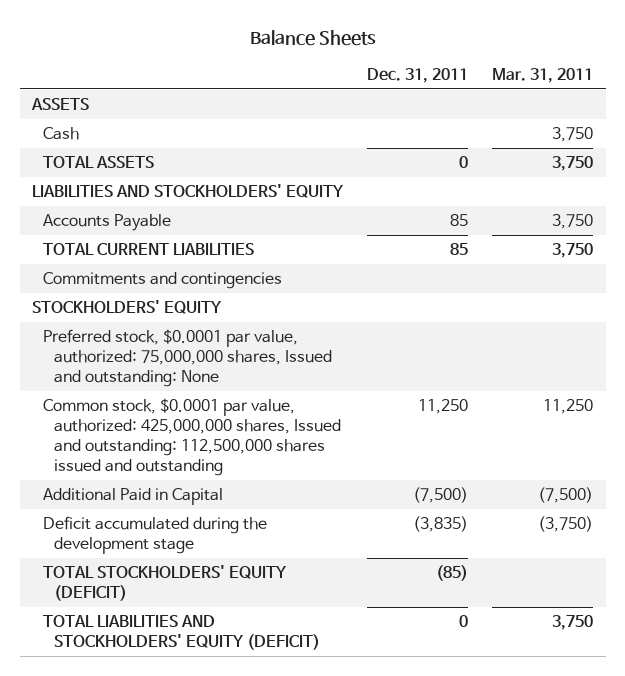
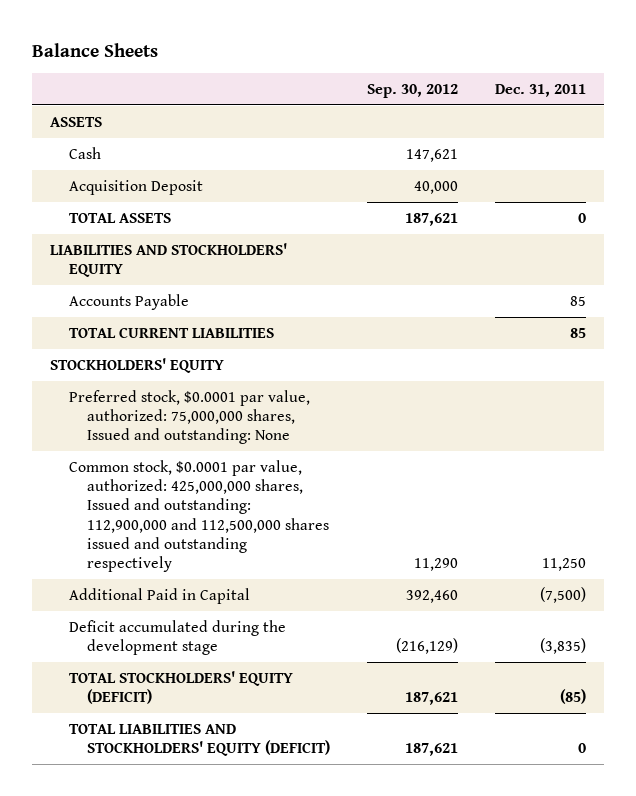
[492,67,594,83] Mar. 31, 2011 -> none
none -> [367,83,459,98] Sep. 30, 2012
none -> [68,179,203,195] Acquisition Deposit
[42,272,282,290] Commitments and contingencies -> none
[42,398,341,476] Common stock, $0.0001 par value, authorized: 425,000,000 shares, Issued and outstanding: 112,500,000 shares issued and outstanding -> [68,459,330,572] Common stock, $0.0001 par value, authorized: 425,000,000 shares, Issued and outstanding: 112,900,000 and 112,500,000 shares issued and outstanding respectively

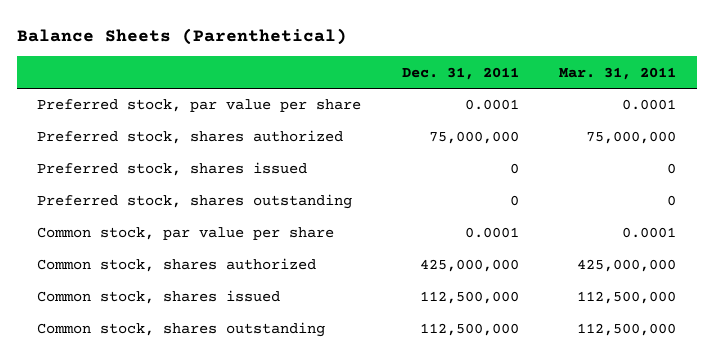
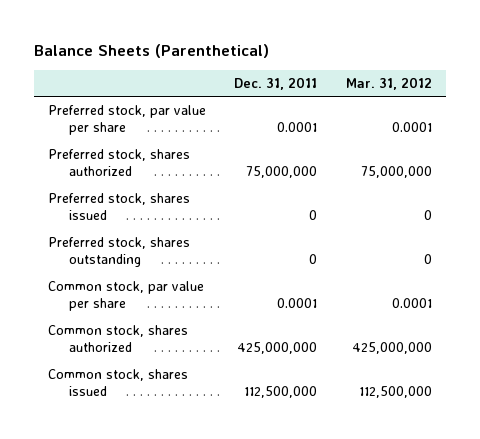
[559,66,677,80] Mar. 31, 2011 -> none
none -> [345,77,432,91] Mar. 31, 2012
[37,322,326,338] Common stock, shares outstanding -> none

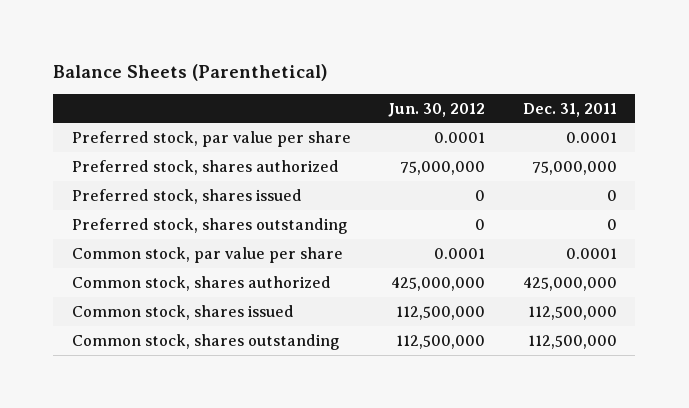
[345,77,432,91] Mar. 31, 2012 -> none
none -> [388,102,486,117] Jun. 30, 2012
none -> [71,333,340,350] Common stock, shares outstanding

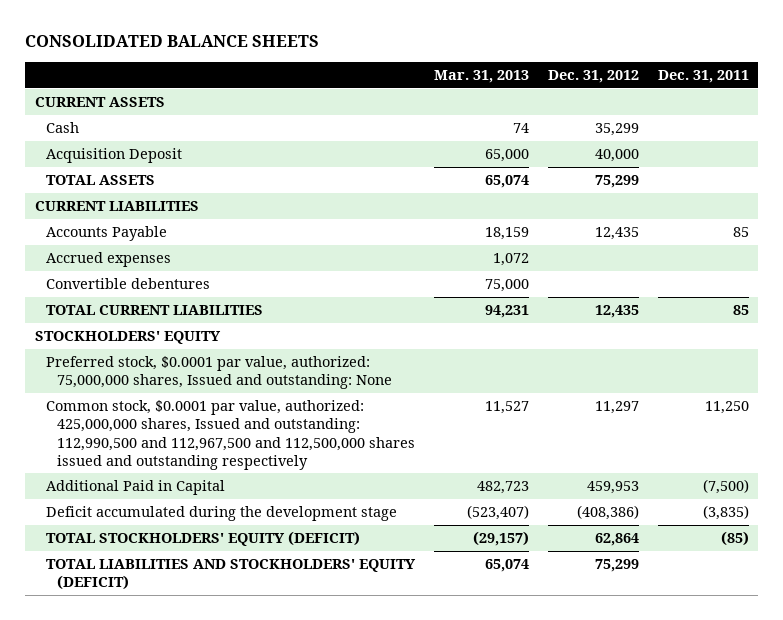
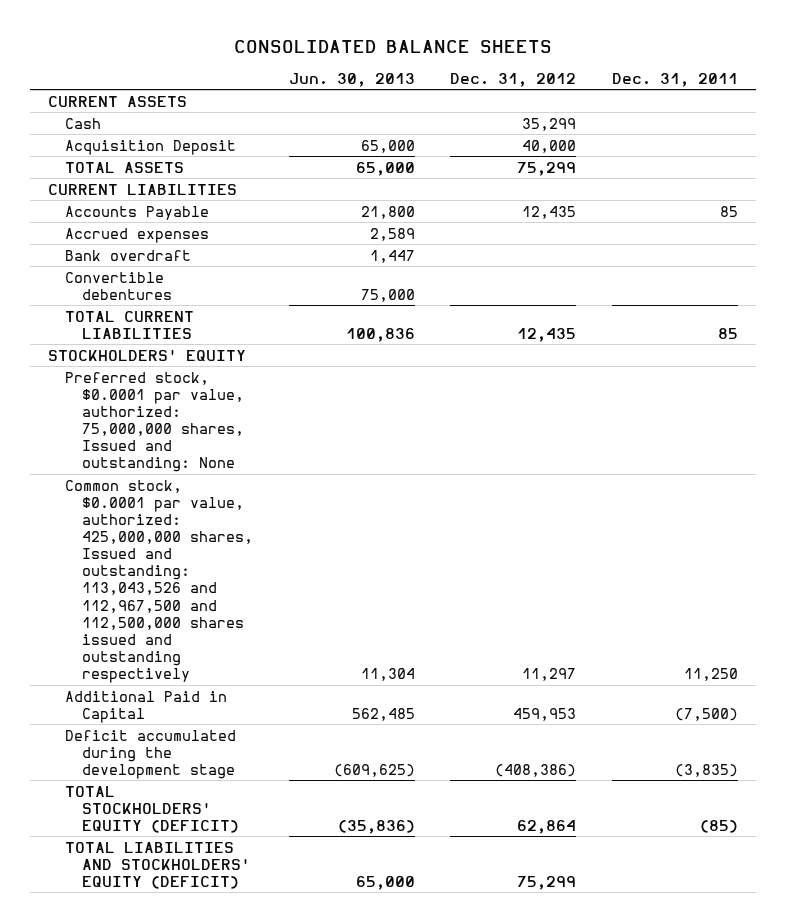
[433,69,529,83] Mar. 31, 2013 -> none
none -> [288,72,415,87] Jun. 30, 2013
none -> [65,249,192,261] Bank overdraft
[45,400,415,470] Common stock, $0.0001 par value, authorized: 425,000,000 shares, Issued and outstanding: 112,990,500 and 112,967,500 and 112,500,000 shares issued and outstanding respectively -> [65,479,254,684] Common stock, $0.0001 par value, authorized: 425,000,000 shares, Issued and outstanding: 113,043,526 and 112,967,500 and 112,500,000 shares issued and outstanding respectively

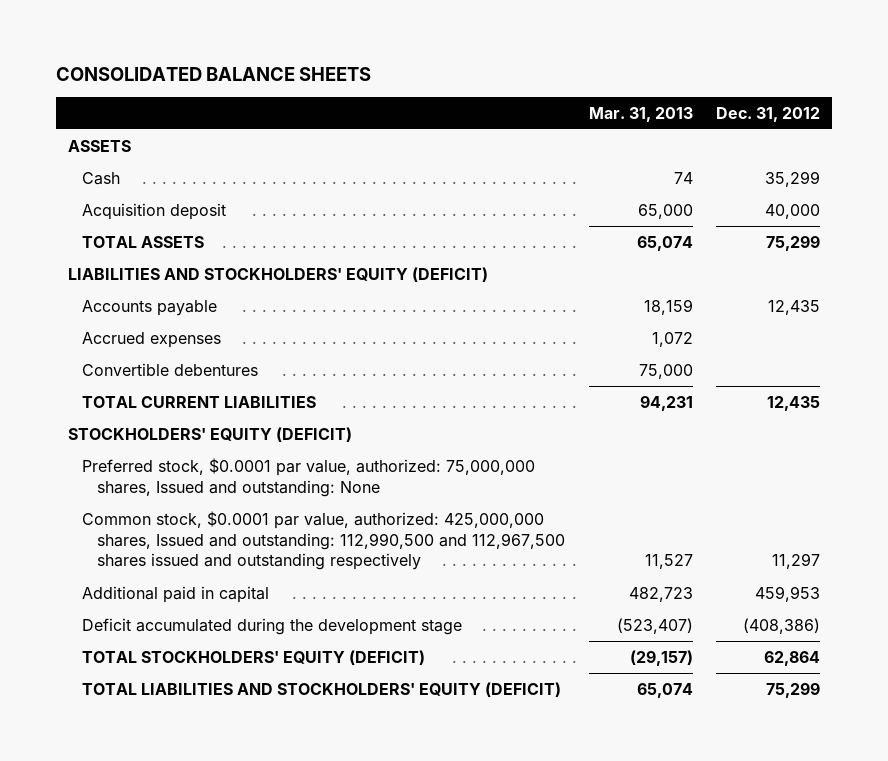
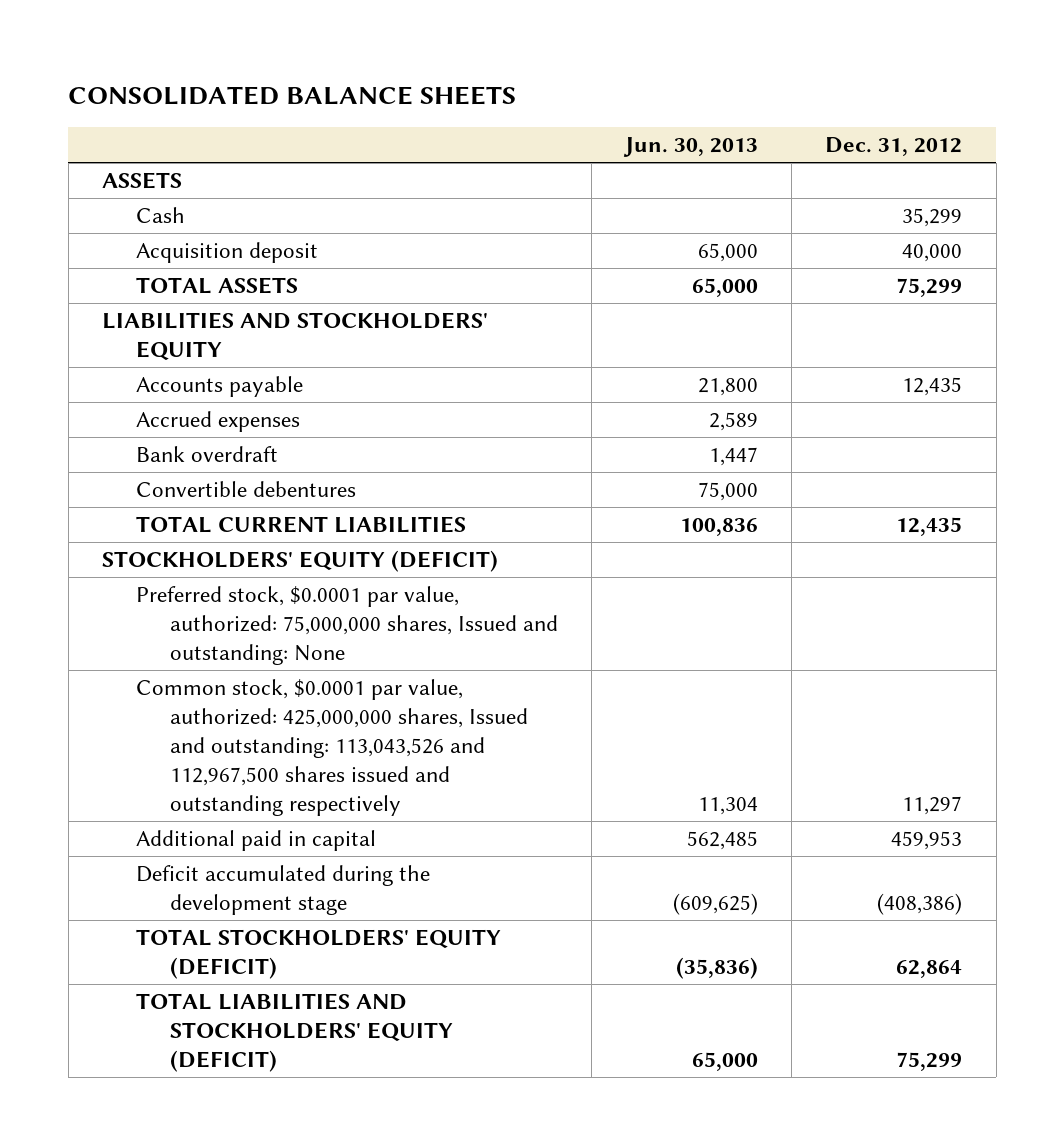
[588,106,693,122] Mar. 31, 2013 -> none
none -> [623,136,759,157] Jun. 30, 2013
[67,267,488,283] LIABILITIES AND STOCKHOLDERS' EQUITY (DEFICIT) -> [101,312,488,362] LIABILITIES AND STOCKHOLDERS' EQUITY
none -> [135,446,278,463] Bank overdraft
[82,511,565,571] Common stock, $0.0001 par value, authorized: 425,000,000 shares, Issued and outstanding: 112,990,500 and 112,967,500 shares issued and outstanding respectively -> [135,679,529,817] Common stock, $0.0001 par value, authorized: 425,000,000 shares, Issued and outstanding: 113,043,526 and 112,967,500 shares issued and outstanding respectively

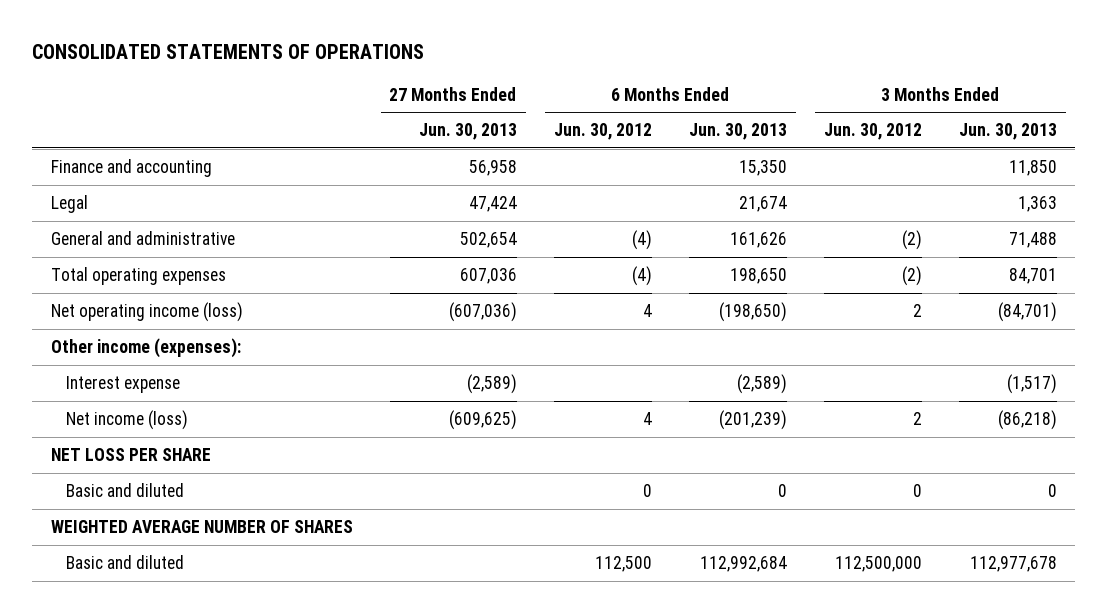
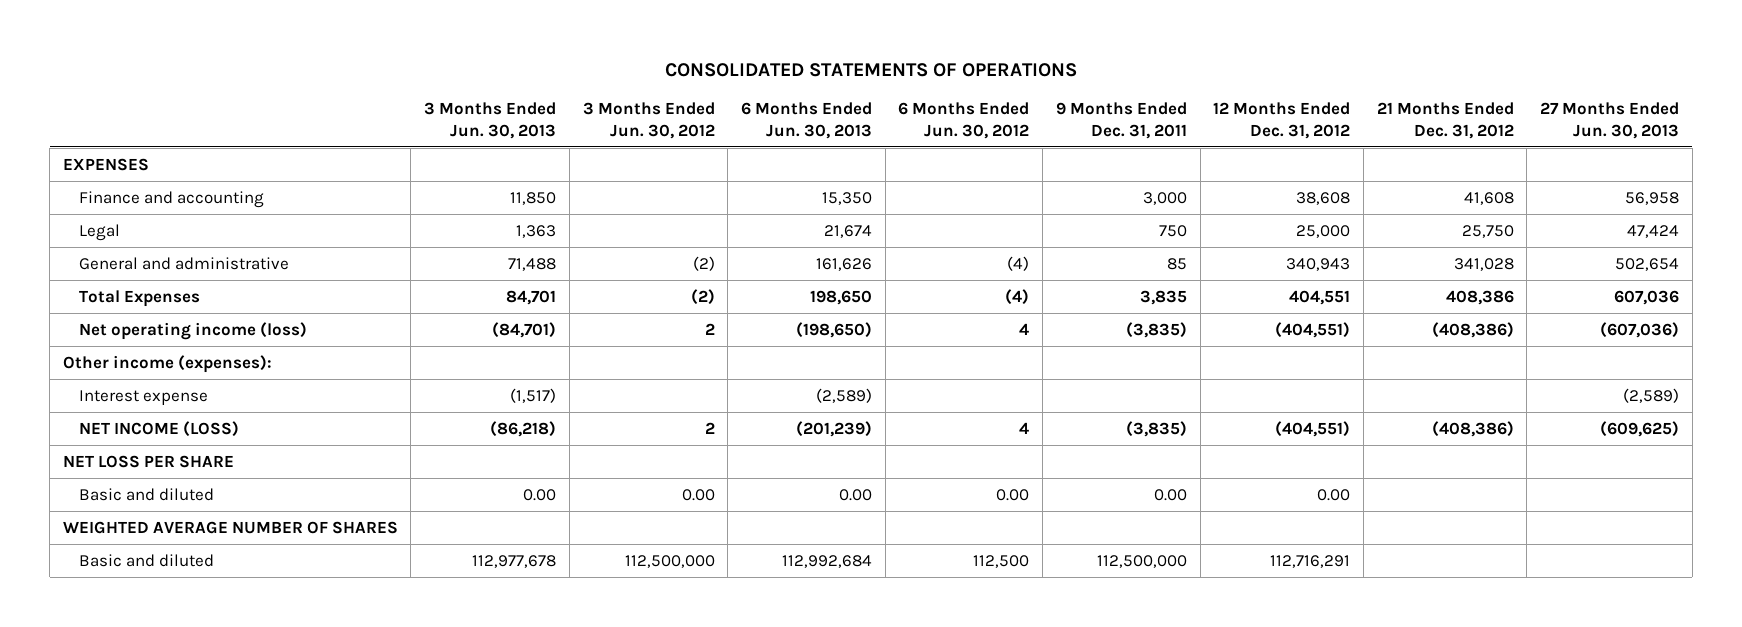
none -> [1055,102,1187,139] 9 Months Ended Dec. 31, 2011
none -> [1213,102,1351,139] 12 Months Ended Dec. 31, 2012
none -> [1376,102,1514,139] 21 Months Ended Dec. 31, 2012
none -> [62,157,149,171] EXPENSES
[50,266,226,285] Total operating expenses -> [78,289,200,307] Total Expenses
[66,409,189,430] Net income (loss) -> [78,420,239,437] NET INCOME (LOSS)
[642,483,652,497] 0 -> [996,488,1030,501] 0.00
[777,483,787,497] 0 -> [838,488,872,501] 0.00
[912,483,922,497] 0 -> [681,488,715,501] 0.00
[1047,483,1057,497] 0 -> [523,488,557,501] 0.00

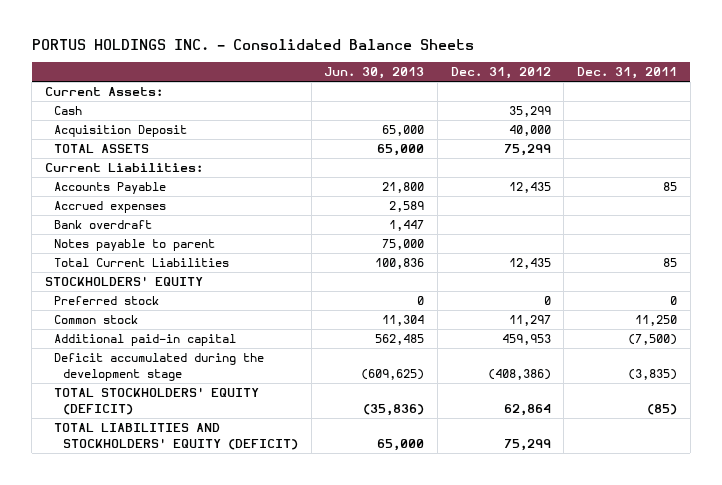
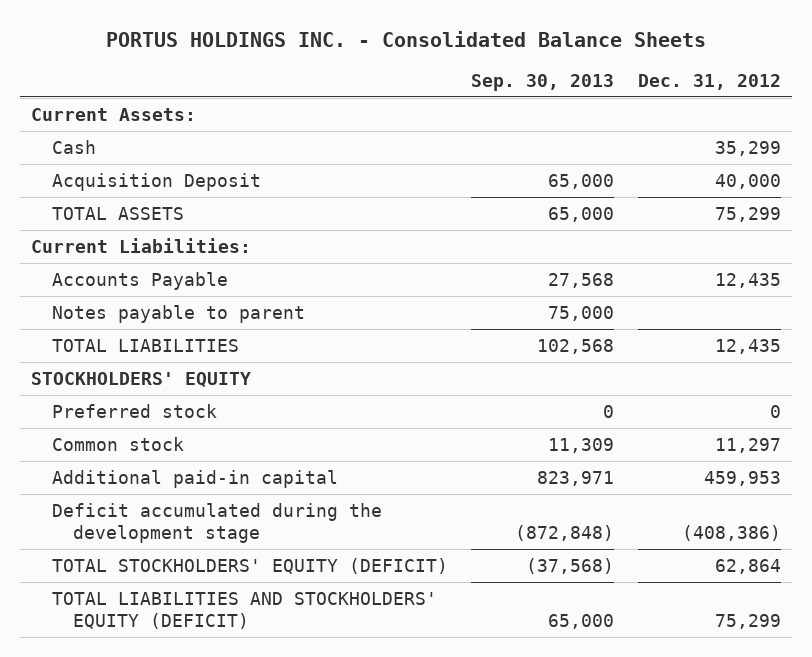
[324,67,425,80] Jun. 30, 2013 -> none
[576,67,677,80] Dec. 31, 2011 -> none
none -> [471,73,615,91] Sep. 30, 2013
[53,201,166,214] Accrued expenses -> none
[53,220,152,230] Bank overdraft -> none
[53,258,229,268] Total Current Liabilities -> [52,338,240,352] TOTAL LIABILITIES

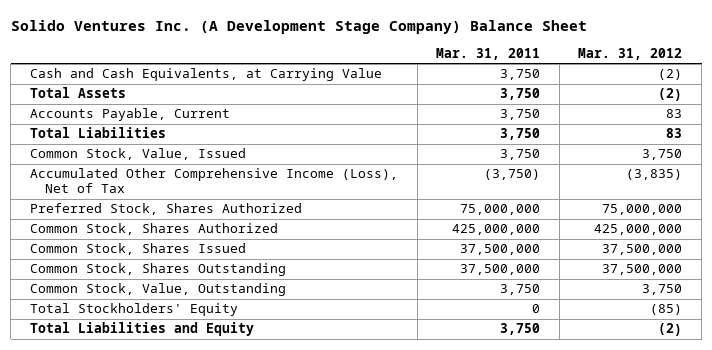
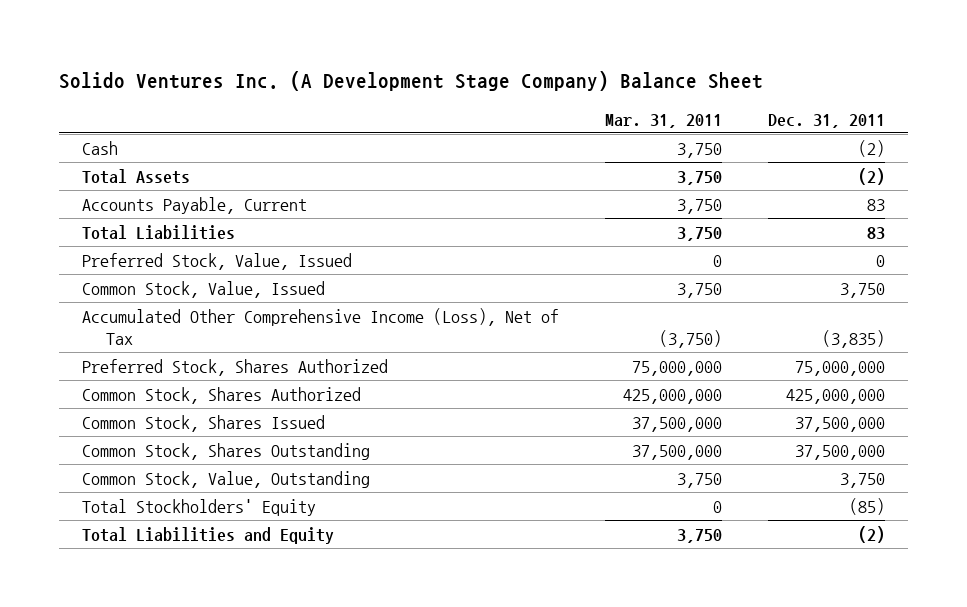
[578,47,683,60] Mar. 31, 2012 -> none
none -> [768,113,886,128] Dec. 31, 2011
[29,68,382,82] Cash and Cash Equivalents, at Carrying Value -> [81,140,118,155] Cash
none -> [81,252,352,270] Preferred Stock, Value, Issued

